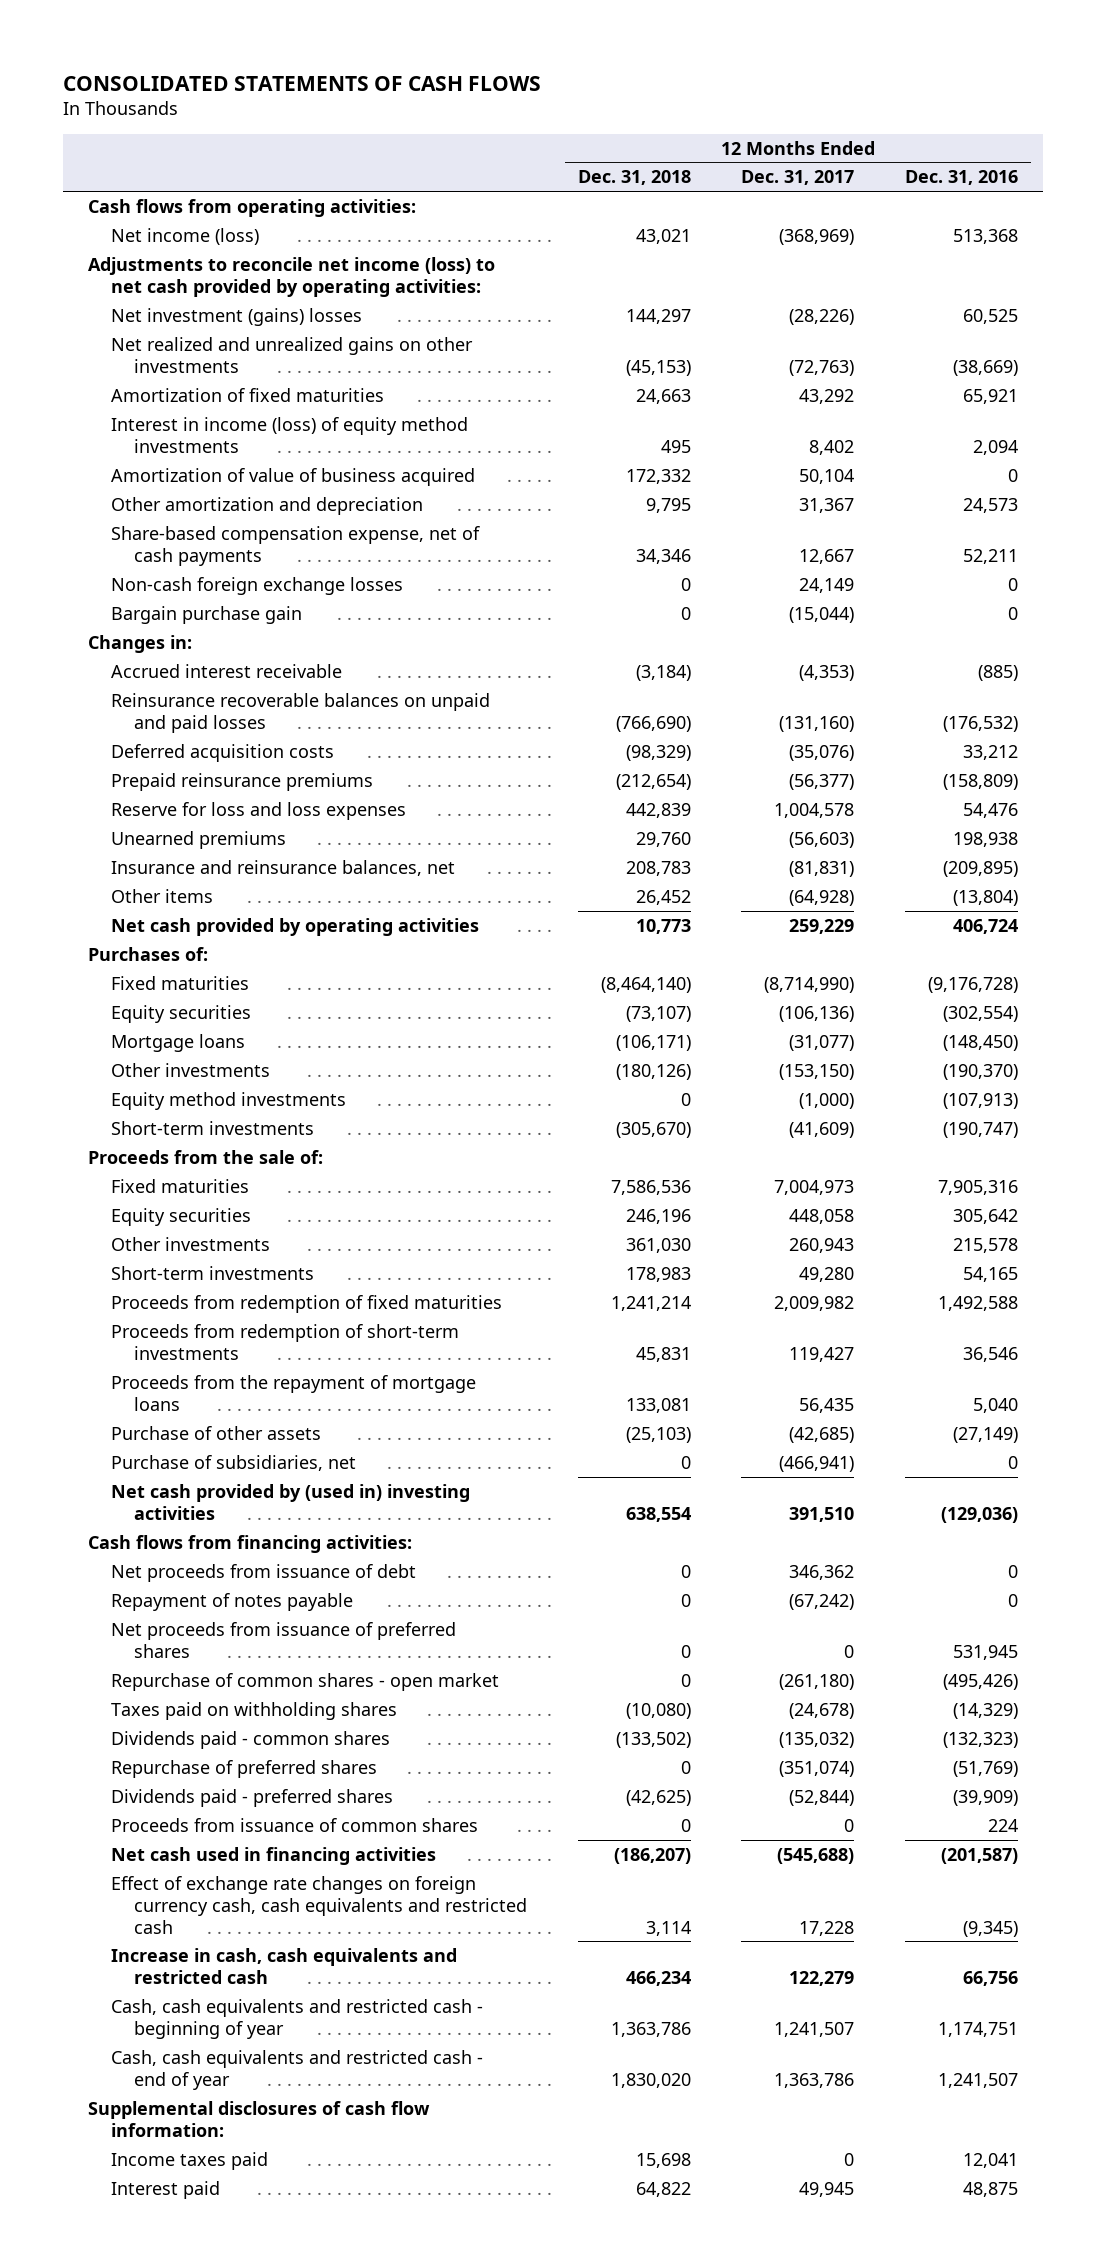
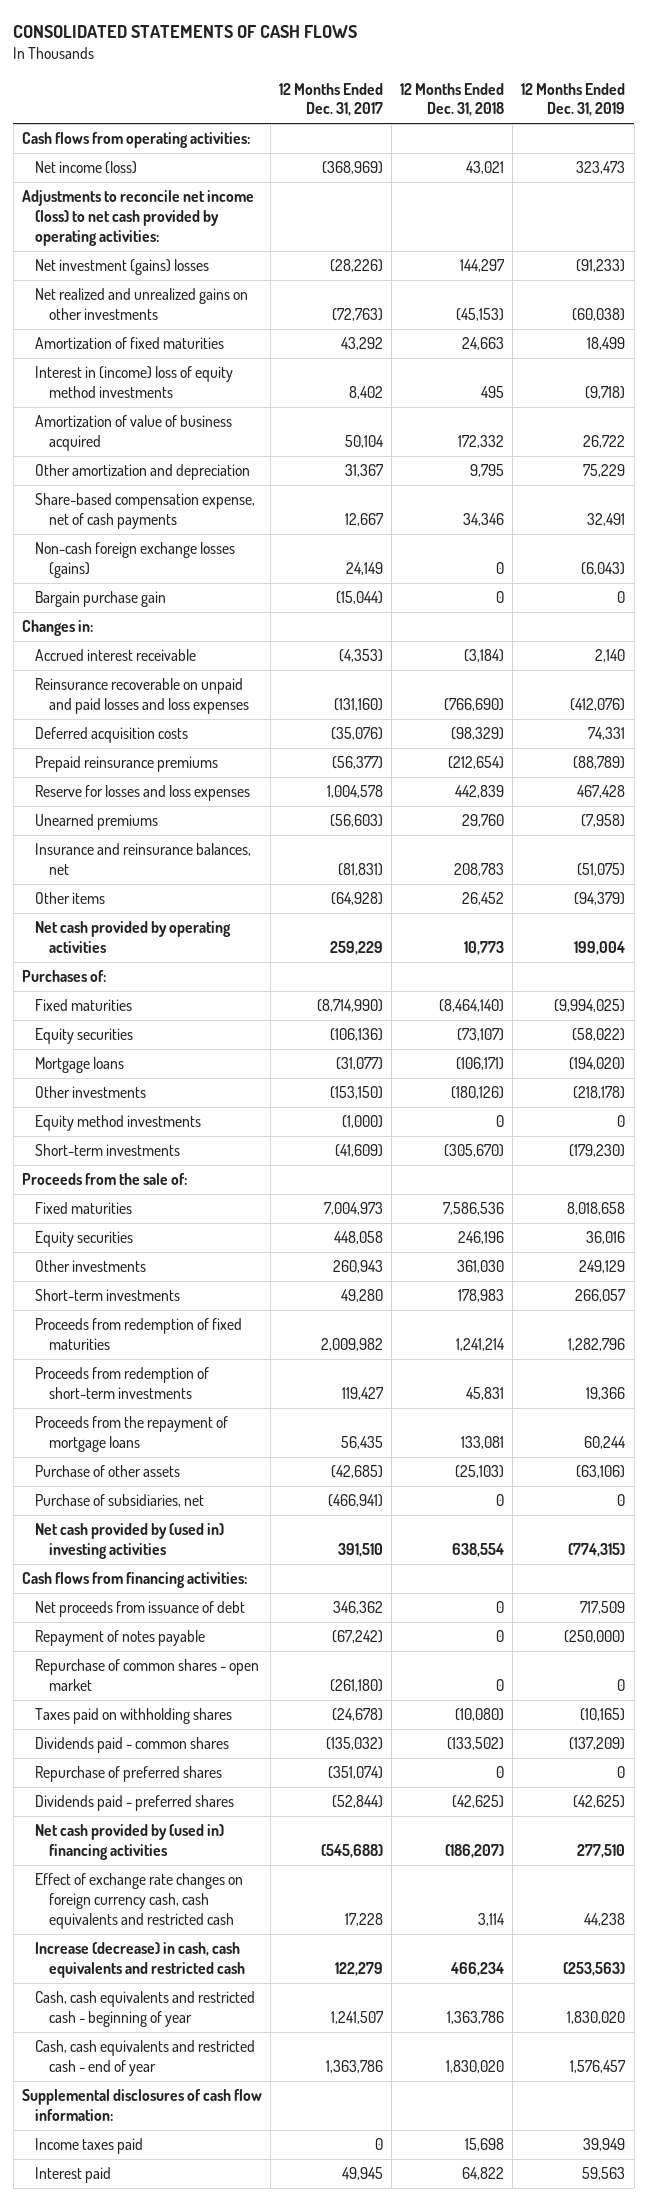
[904,170,1018,186] Dec. 31, 2016 -> none
none -> [521,82,626,117] 12 Months Ended Dec. 31, 2019
[111,416,469,453] Interest in income (loss) of equity method investments -> [35,366,234,399] Interest in (income) loss of equity method investments
[111,576,404,595] Non-cash foreign exchange losses -> [35,542,236,579] Non-cash foreign exchange losses (gains)
[111,692,491,733] Reinsurance recoverable balances on unpaid and paid losses -> [35,678,249,715] Reinsurance recoverable on unpaid and paid losses and loss expenses
[111,801,407,820] Reserve for loss and loss expenses -> [35,785,251,802] Reserve for losses and loss expenses
[111,1621,457,1658] Net proceeds from issuance of preferred shares -> none
[111,1817,479,1832] Proceeds from issuance of common shares -> none
[111,1846,437,1865] Net cash used in financing activities -> [35,1824,225,1861] Net cash provided by (used in) financing activities
[111,1947,458,1984] Increase in cash, cash equivalents and restricted cash -> [35,1942,245,1979] Increase (decrease) in cash, cash equivalents and restricted cash

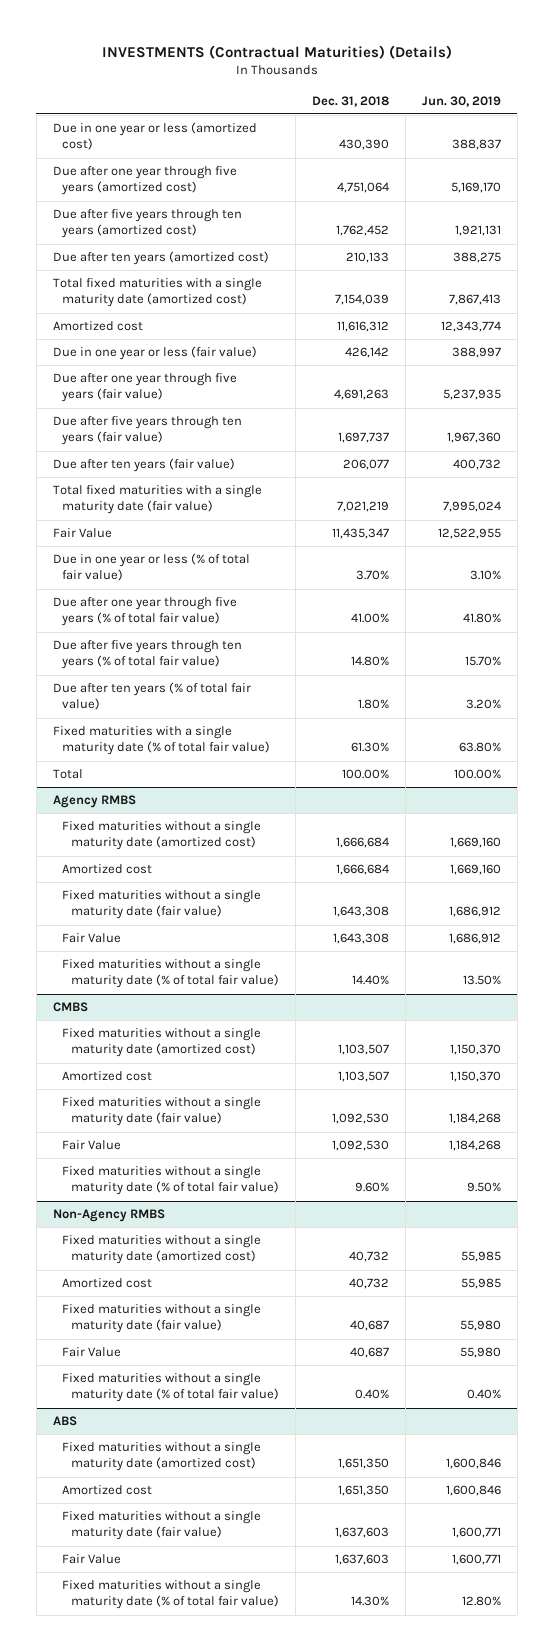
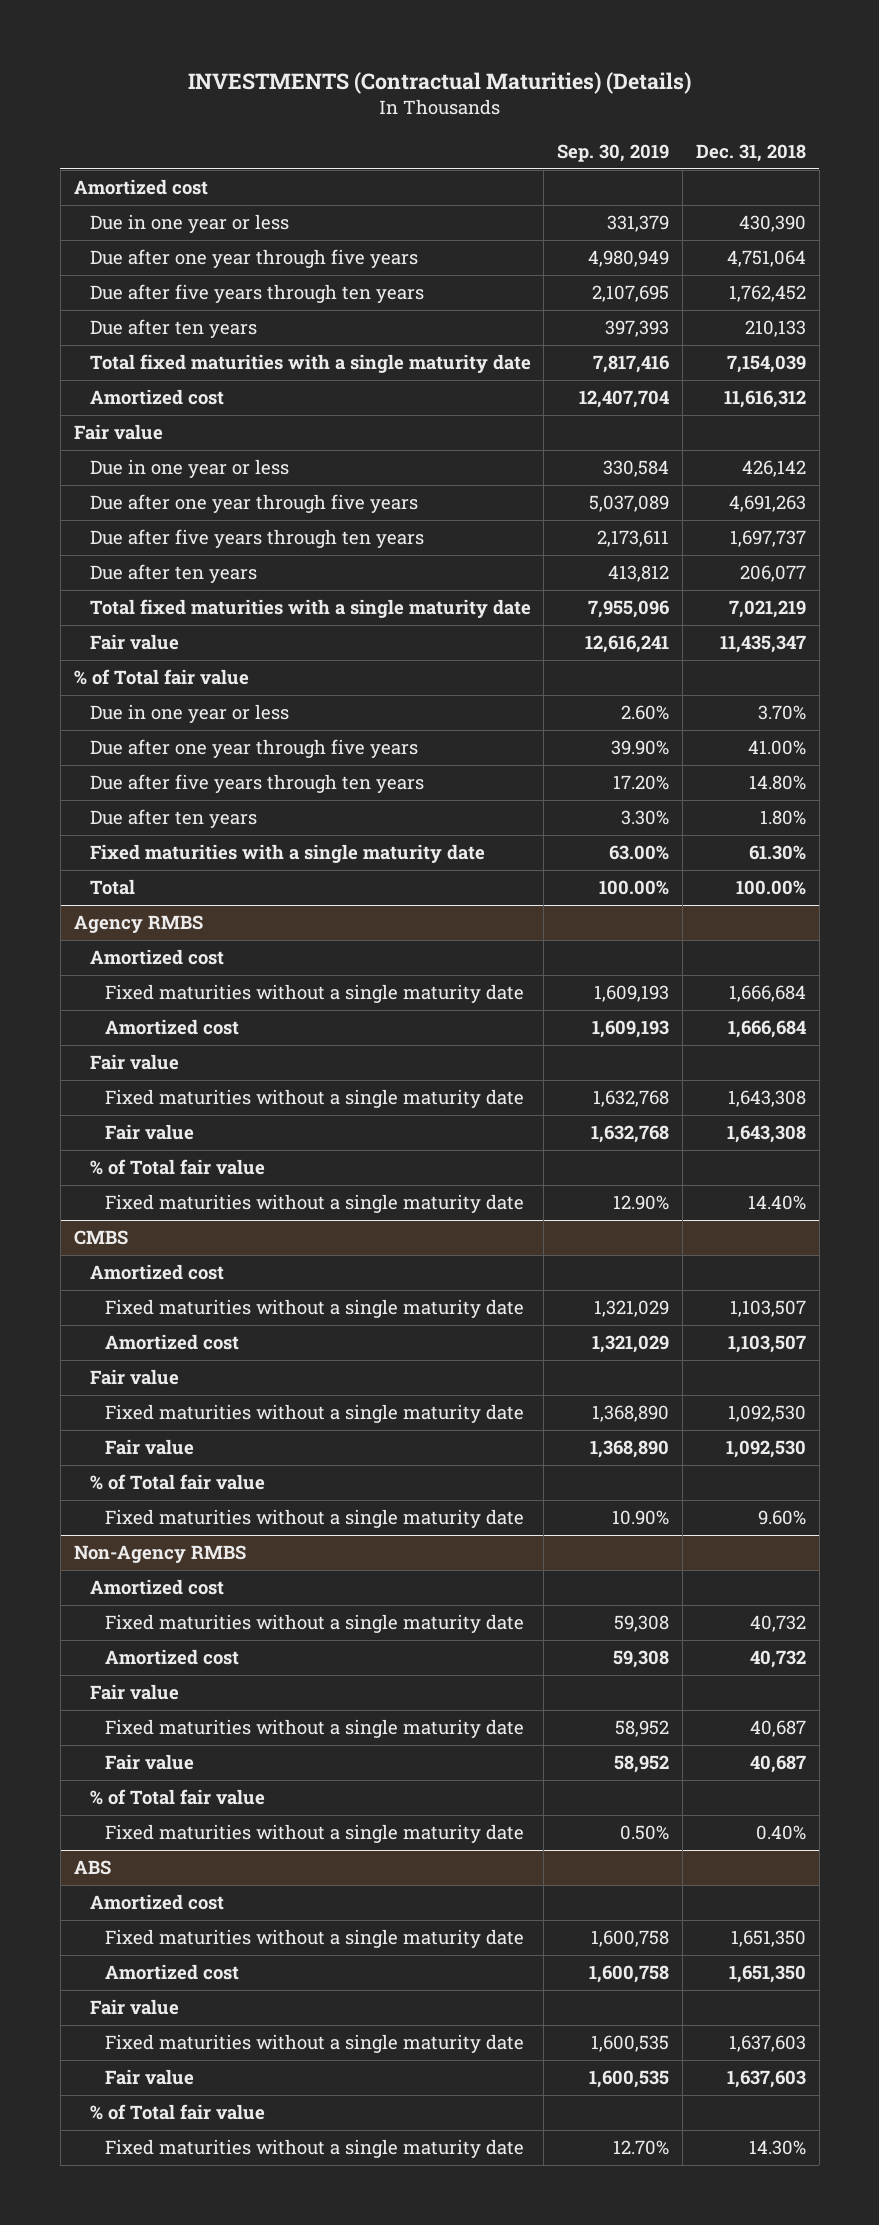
[421,95,501,107] Jun. 30, 2019 -> none
none -> [557,143,670,162] Sep. 30, 2019
none -> [73,179,208,196] Amortized cost
[52,122,257,151] Due in one year or less (amortized cost) -> [89,214,289,234] Due in one year or less
[52,166,237,196] Due after one year through five years (amortized cost) -> [89,249,418,269] Due after one year through five years
[52,209,242,239] Due after five years through ten years (amortized cost) -> [89,284,424,304] Due after five years through ten years
[52,251,269,266] Due after ten years (amortized cost) -> [89,319,257,339] Due after ten years
[52,278,262,308] Total fixed maturities with a single maturity date (amortized cost) -> [89,354,531,374] Total fixed maturities with a single maturity date
none -> [73,424,163,441] Fair value
[52,346,257,361] Due in one year or less (fair value) -> [89,459,289,479] Due in one year or less
[52,373,237,403] Due after one year through five years (fair value) -> [89,494,418,514] Due after one year through five years
[52,416,242,446] Due after five years through ten years (fair value) -> [89,529,424,549] Due after five years through ten years
[52,458,235,473] Due after ten years (fair value) -> [89,564,257,584] Due after ten years
[52,485,262,515] Total fixed maturities with a single maturity date (fair value) -> [89,599,531,619] Total fixed maturities with a single maturity date
[52,528,112,539] Fair Value -> [89,634,179,651] Fair value
none -> [73,669,249,686] % of Total fair value
[52,553,250,582] Due in one year or less (% of total fair value) -> [89,704,289,724] Due in one year or less
[52,597,237,627] Due after one year through five years (% of total fair value) -> [89,739,418,759] Due after one year through five years
[52,640,242,670] Due after five years through ten years (% of total fair value) -> [89,774,424,794] Due after five years through ten years
[52,682,251,711] Due after ten years (% of total fair value) -> [89,809,257,829] Due after ten years
[52,726,270,756] Fixed maturities with a single maturity date (% of total fair value) -> [89,844,485,864] Fixed maturities with a single maturity date
none -> [89,949,224,966] Amortized cost
[61,821,261,851] Fixed maturities without a single maturity date (amortized cost) -> [105,984,525,1004] Fixed maturities without a single maturity date
none -> [89,1054,179,1071] Fair value
[61,890,261,920] Fixed maturities without a single maturity date (fair value) -> [105,1089,525,1109] Fixed maturities without a single maturity date
[61,933,121,944] Fair Value -> [105,1124,195,1141] Fair value
none -> [89,1159,265,1176] % of Total fair value
[61,959,280,989] Fixed maturities without a single maturity date (% of total fair value) -> [105,1194,525,1214] Fixed maturities without a single maturity date
none -> [89,1264,224,1281] Amortized cost
[61,1028,261,1058] Fixed maturities without a single maturity date (amortized cost) -> [105,1299,525,1319] Fixed maturities without a single maturity date
none -> [89,1369,179,1386] Fair value
[61,1097,261,1127] Fixed maturities without a single maturity date (fair value) -> [105,1404,525,1424] Fixed maturities without a single maturity date
[61,1140,121,1151] Fair Value -> [105,1439,195,1456] Fair value
none -> [89,1474,265,1491] % of Total fair value
[61,1166,280,1196] Fixed maturities without a single maturity date (% of total fair value) -> [105,1509,525,1529] Fixed maturities without a single maturity date
none -> [89,1579,224,1596] Amortized cost
[61,1235,261,1265] Fixed maturities without a single maturity date (amortized cost) -> [105,1614,525,1634] Fixed maturities without a single maturity date
none -> [89,1684,179,1701] Fair value
[61,1304,261,1334] Fixed maturities without a single maturity date (fair value) -> [105,1719,525,1739] Fixed maturities without a single maturity date
[61,1347,121,1358] Fair Value -> [105,1754,195,1771] Fair value
none -> [89,1789,265,1806] % of Total fair value
[61,1373,280,1403] Fixed maturities without a single maturity date (% of total fair value) -> [105,1824,525,1844] Fixed maturities without a single maturity date
none -> [89,1894,224,1911] Amortized cost
[61,1442,261,1472] Fixed maturities without a single maturity date (amortized cost) -> [105,1929,525,1949] Fixed maturities without a single maturity date
none -> [89,1999,179,2016] Fair value
[61,1511,261,1541] Fixed maturities without a single maturity date (fair value) -> [105,2034,525,2054] Fixed maturities without a single maturity date
[61,1554,121,1565] Fair Value -> [105,2069,195,2086] Fair value
none -> [89,2104,265,2121] % of Total fair value
[61,1580,280,1610] Fixed maturities without a single maturity date (% of total fair value) -> [105,2139,525,2159] Fixed maturities without a single maturity date

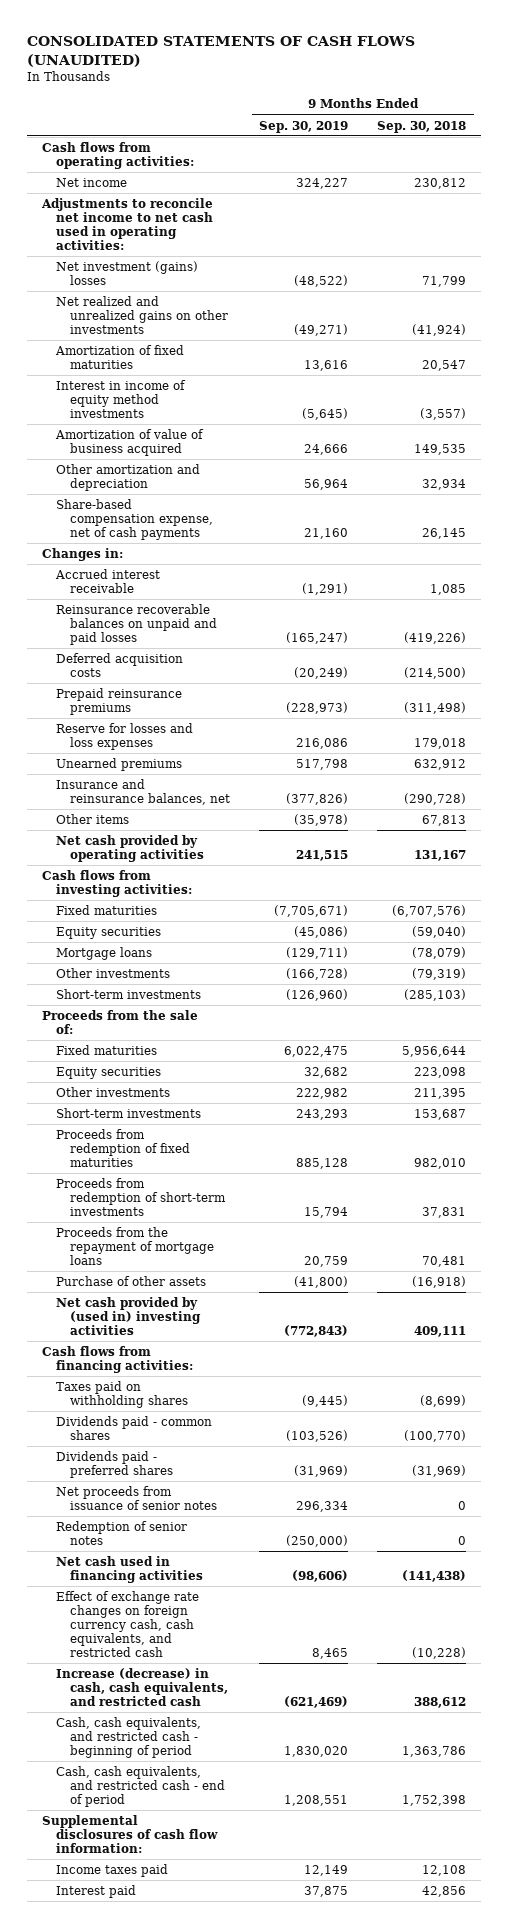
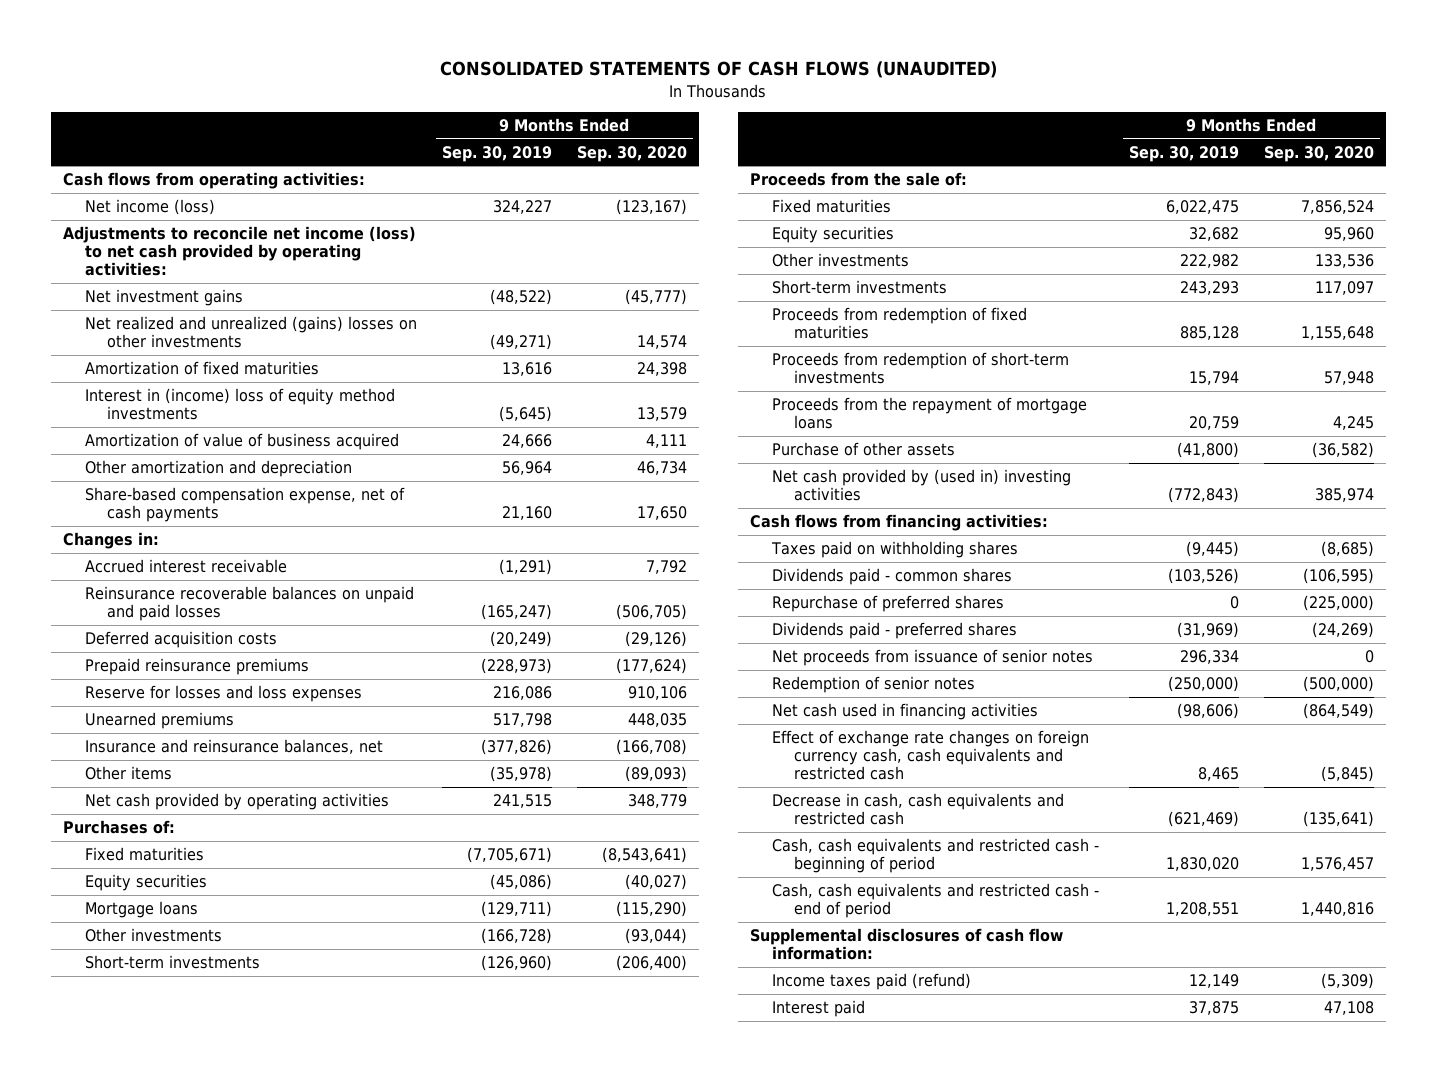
[377,120,467,133] Sep. 30, 2018 -> none
none -> [576,145,687,162] Sep. 30, 2020
[55,178,127,188] Net income -> [85,198,216,215] Net income (loss)
[41,198,214,251] Adjustments to reconcile net income to net cash used in operating activities: -> [63,225,417,277] Adjustments to reconcile net income (loss) to net cash provided by operating activities:
[55,261,198,286] Net investment (gains) losses -> [85,288,244,306] Net investment gains
[55,296,228,335] Net realized and unrealized gains on other investments -> [85,315,418,349] Net realized and unrealized (gains) losses on other investments
[55,380,186,419] Interest in income of equity method investments -> [85,387,396,421] Interest in (income) loss of equity method investments
[42,870,192,898] Cash flows from investing activities: -> none
none -> [63,819,176,834] Purchases of:
none -> [772,594,1005,612] Repurchase of preferred shares
[55,1591,199,1658] Effect of exchange rate changes on foreign currency cash, cash equivalents, and restricted cash -> [772,729,1090,781] Effect of exchange rate changes on foreign currency cash, cash equivalents and restricted cash
[55,1668,228,1707] Increase (decrease) in cash, cash equivalents, and restricted cash -> [772,792,1065,826] Decrease in cash, cash equivalents and restricted cash
[55,1717,201,1759] Cash, cash equivalents, and restricted cash - beginning of period -> [772,837,1100,874] Cash, cash equivalents and restricted cash - beginning of period
[55,1766,225,1808] Cash, cash equivalents, and restricted cash - end of period -> [772,882,1100,919] Cash, cash equivalents and restricted cash - end of period
[55,1864,168,1878] Income taxes paid -> [772,972,972,990] Income taxes paid (refund)

